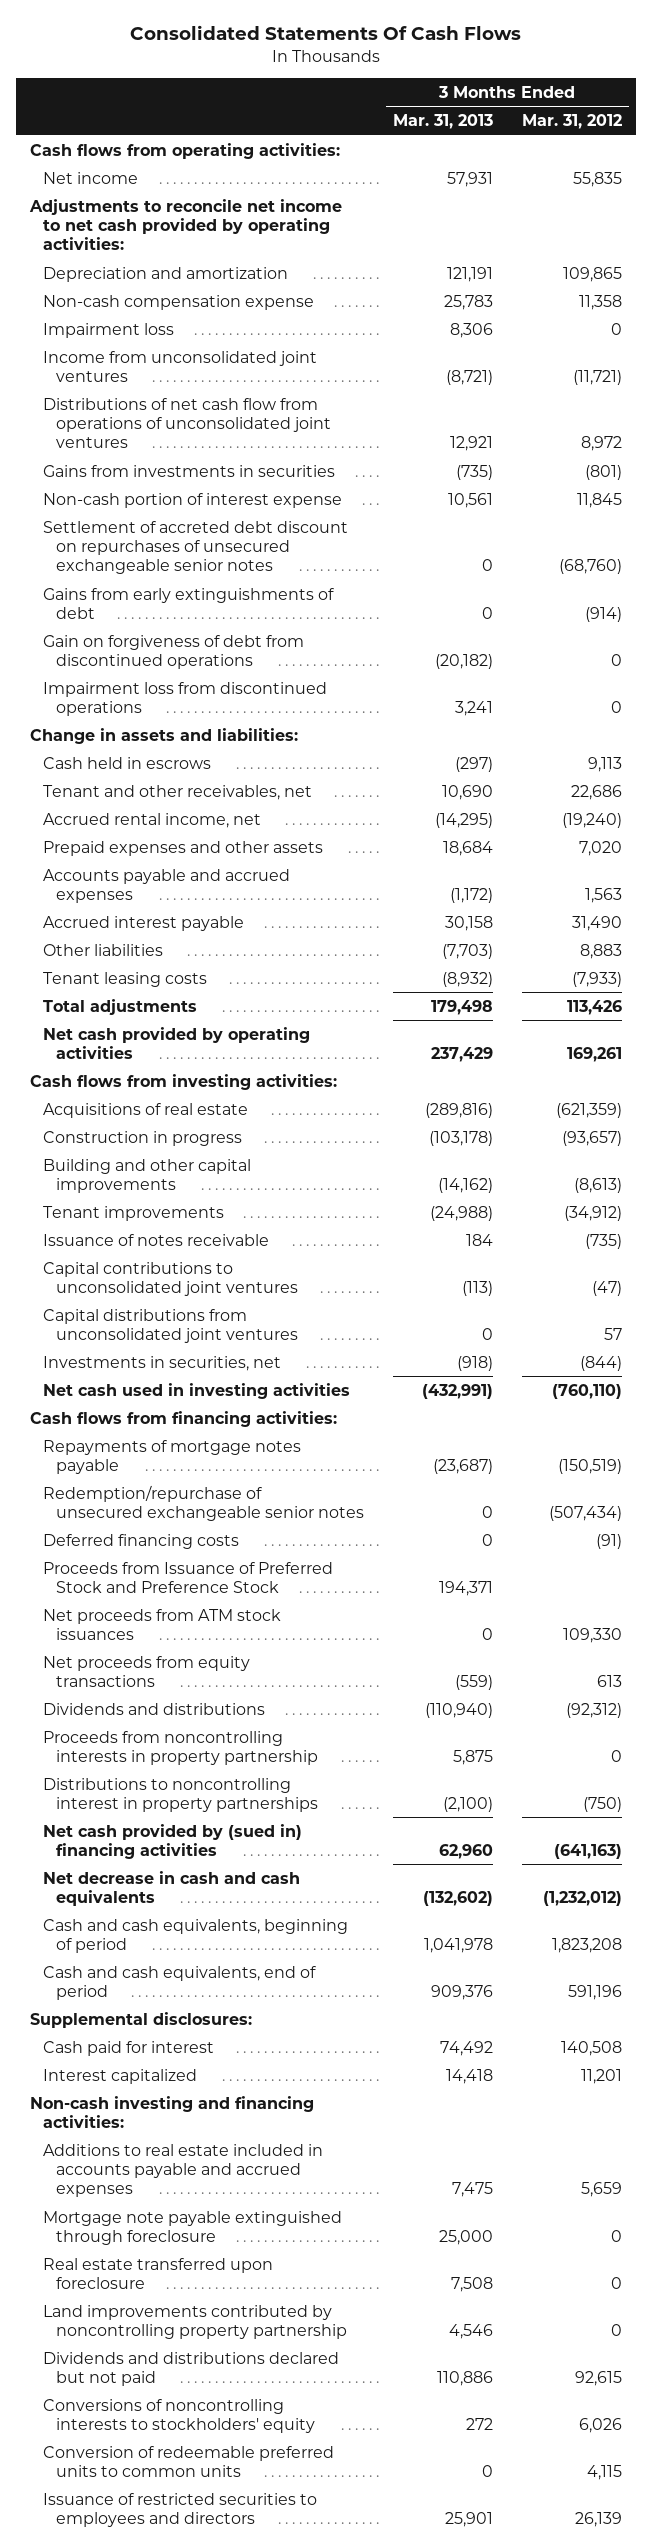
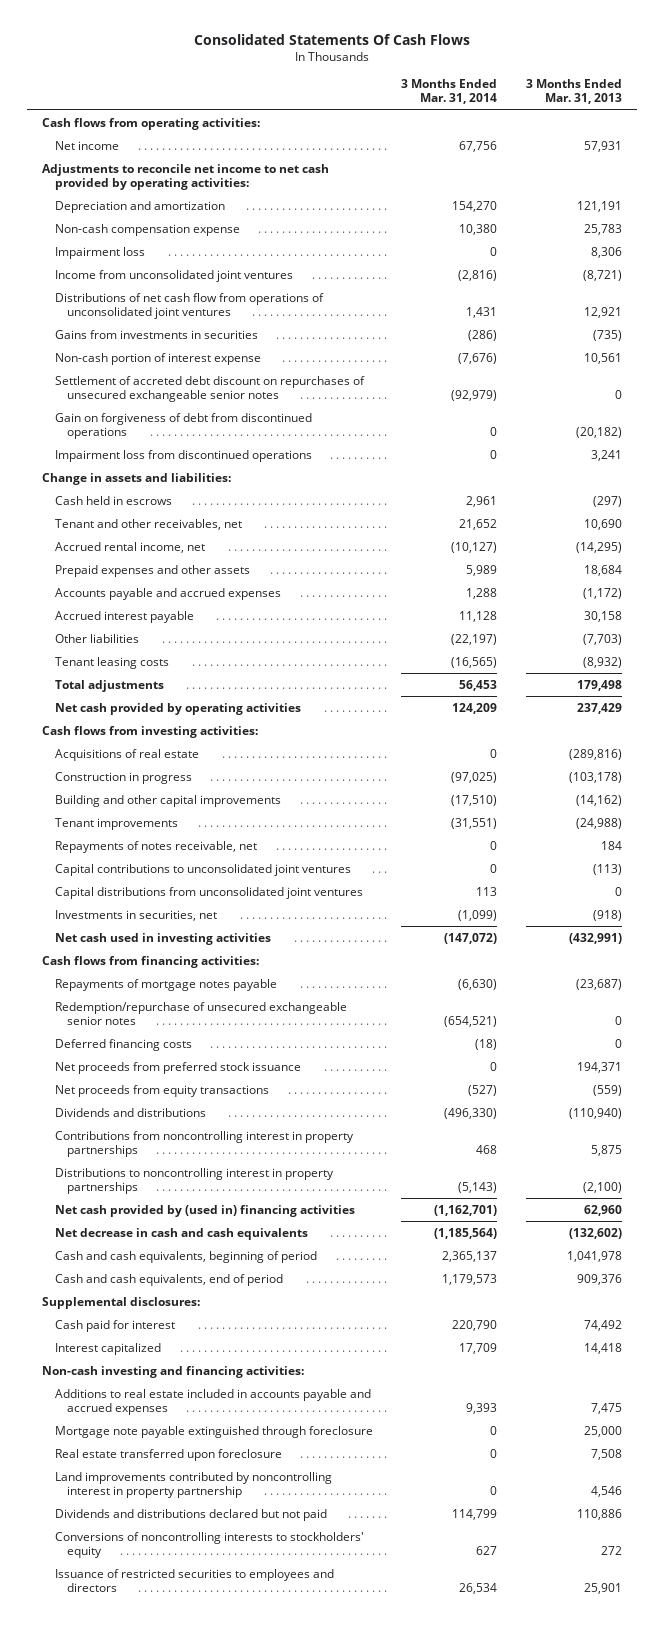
[521,114,622,130] Mar. 31, 2012 -> none
none -> [401,78,498,105] 3 Months Ended Mar. 31, 2014
[43,587,335,619] Gains from early extinguishments of debt -> none
[43,1233,270,1246] Issuance of notes receivable -> [54,840,257,853] Repayments of notes receivable, net
[43,1608,282,1640] Net proceeds from ATM stock issuances -> none
[43,1561,334,1593] Proceeds from Issuance of Preferred Stock and Preference Stock -> [54,1061,301,1074] Net proceeds from preferred stock issuance
[43,1730,319,1765] Proceeds from noncontrolling interests in property partnership -> [54,1130,354,1158] Contributions from noncontrolling interest in property partnerships
[43,1823,303,1859] Net cash provided by (sued in) financing activities -> [54,1204,355,1217] Net cash provided by (used in) financing activities
[43,2304,348,2339] Land improvements contributed by noncontrolling property partnership -> [54,1471,332,1499] Land improvements contributed by noncontrolling interest in property partnership
[43,2445,335,2477] Conversion of redeemable preferred units to common units -> none

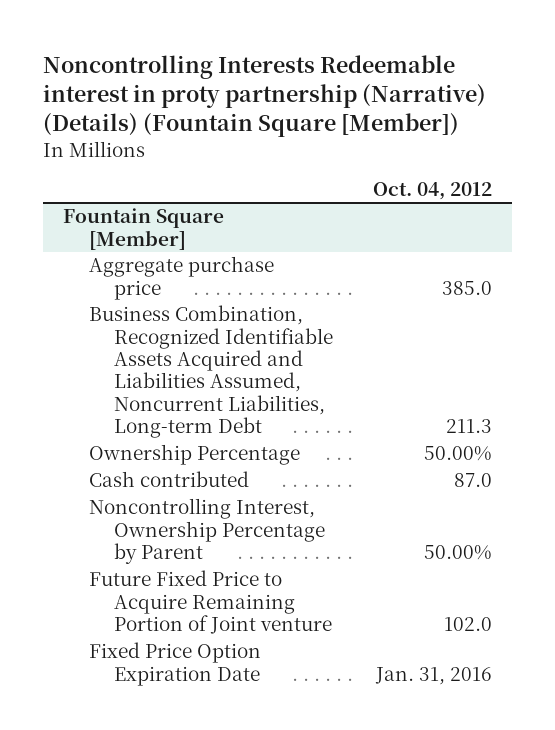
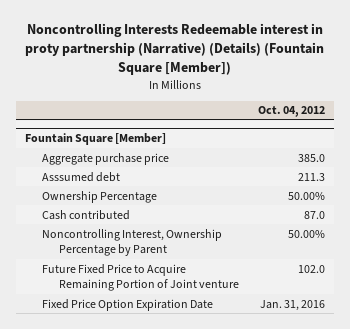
[88,305,333,439] Business Combination, Recognized Identifiable Assets Acquired and Liabilities Assumed, Noncurrent Liabilities, Long-term Debt -> [42,171,121,182] Asssumed debt

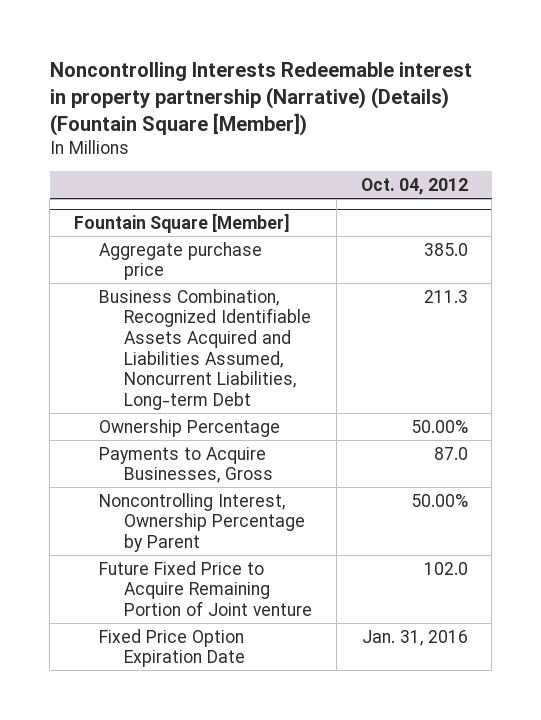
[24,23,324,76] Noncontrolling Interests Redeemable interest in proty partnership (Narrative) (Details) (Fountain Square [Member]) -> [49,61,472,136] Noncontrolling Interests Redeemable interest in property partnership (Narrative) (Details) (Fountain Square [Member])
[42,171,121,182] Asssumed debt -> [99,288,312,410] Business Combination, Recognized Identifiable Assets Acquired and Liabilities Assumed, Noncurrent Liabilities, Long-term Debt
[42,209,131,220] Cash contributed -> [99,446,274,484] Payments to Acquire Businesses, Gross

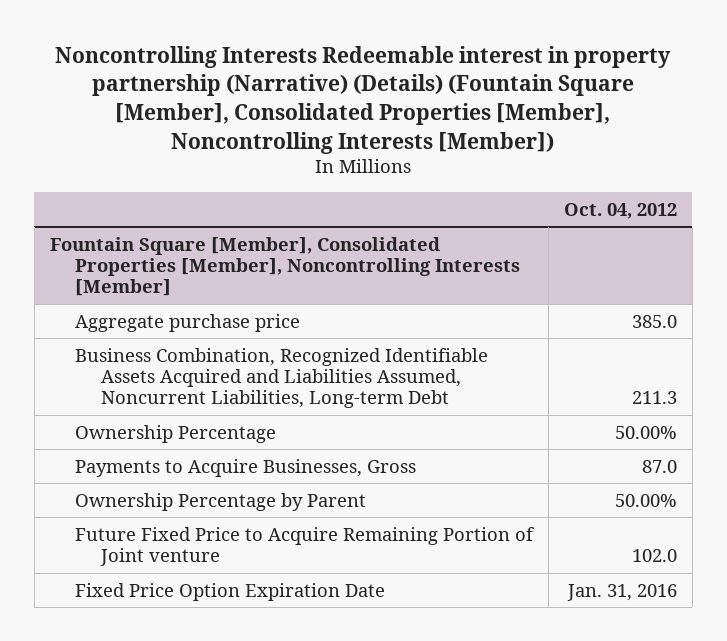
[49,61,472,136] Noncontrolling Interests Redeemable interest in property partnership (Narrative) (Details) (Fountain Square [Member]) -> [55,45,672,154] Noncontrolling Interests Redeemable interest in property partnership (Narrative) (Details) (Fountain Square [Member], Consolidated Properties [Member], Noncontrolling Interests [Member])
[73,212,290,233] Fountain Square [Member] -> none
none -> [49,236,521,297] Fountain Square [Member], Consolidated Properties [Member], Noncontrolling Interests [Member]
[99,492,306,552] Noncontrolling Interest, Ownership Percentage by Parent -> [75,492,367,511] Ownership Percentage by Parent

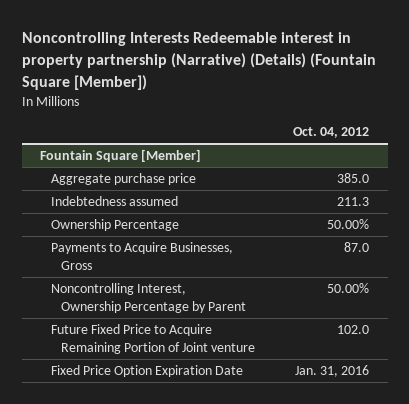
[55,45,672,154] Noncontrolling Interests Redeemable interest in property partnership (Narrative) (Details) (Fountain Square [Member], Consolidated Properties [Member], Noncontrolling Interests [Member]) -> [21,32,376,90] Noncontrolling Interests Redeemable interest in property partnership (Narrative) (Details) (Fountain Square [Member])
[49,236,521,297] Fountain Square [Member], Consolidated Properties [Member], Noncontrolling Interests [Member] -> none
none -> [40,149,202,163] Fountain Square [Member]
[75,347,489,409] Business Combination, Recognized Identifiable Assets Acquired and Liabilities Assumed, Noncurrent Liabilities, Long-term Debt -> [50,196,178,207] Indebtedness assumed
[75,492,367,511] Ownership Percentage by Parent -> [50,283,247,313] Noncontrolling Interest, Ownership Percentage by Parent

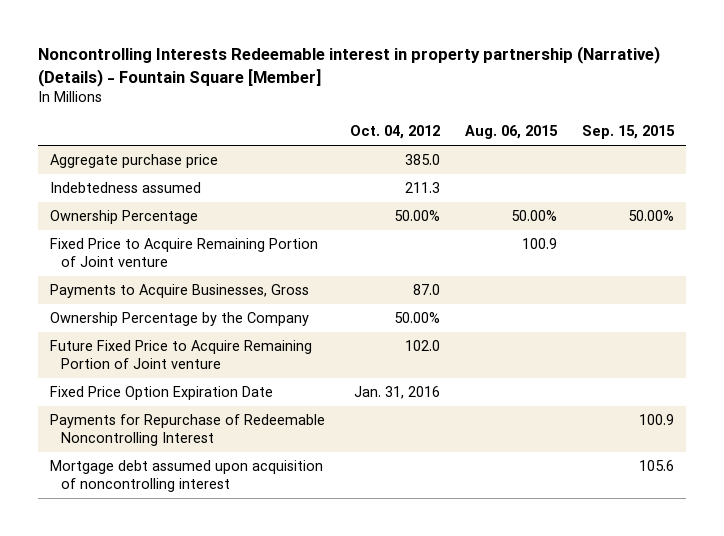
[21,32,376,90] Noncontrolling Interests Redeemable interest in property partnership (Narrative) (Details) (Fountain Square [Member]) -> [37,46,660,87] Noncontrolling Interests Redeemable interest in property partnership (Narrative) (Details) - Fountain Square [Member]
none -> [465,124,559,139] Aug. 06, 2015
none -> [581,124,675,139] Sep. 15, 2015
[40,149,202,163] Fountain Square [Member] -> none
none -> [50,238,319,267] Fixed Price to Acquire Remaining Portion of Joint venture
[50,283,247,313] Noncontrolling Interest, Ownership Percentage by Parent -> [50,312,310,327] Ownership Percentage by the Company
none -> [50,414,326,446] Payments for Repurchase of Redeemable Noncontrolling Interest
none -> [50,460,324,492] Mortgage debt assumed upon acquisition of noncontrolling interest

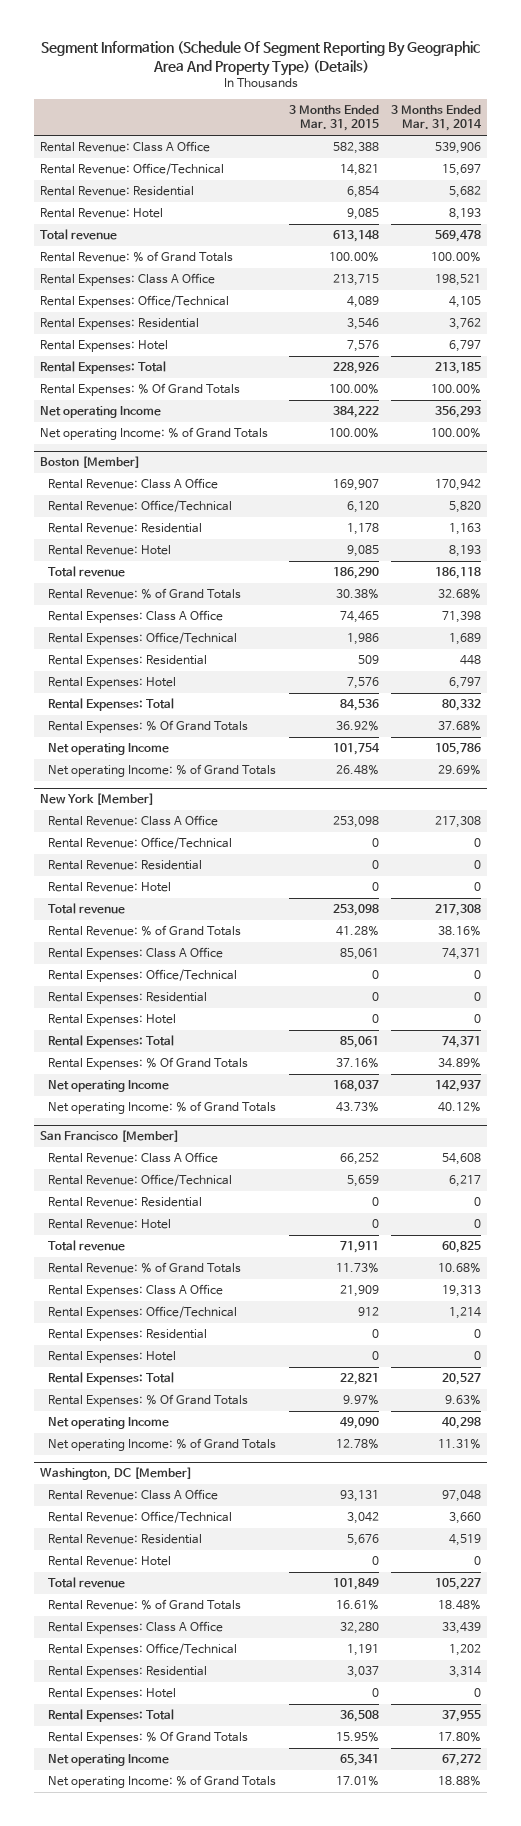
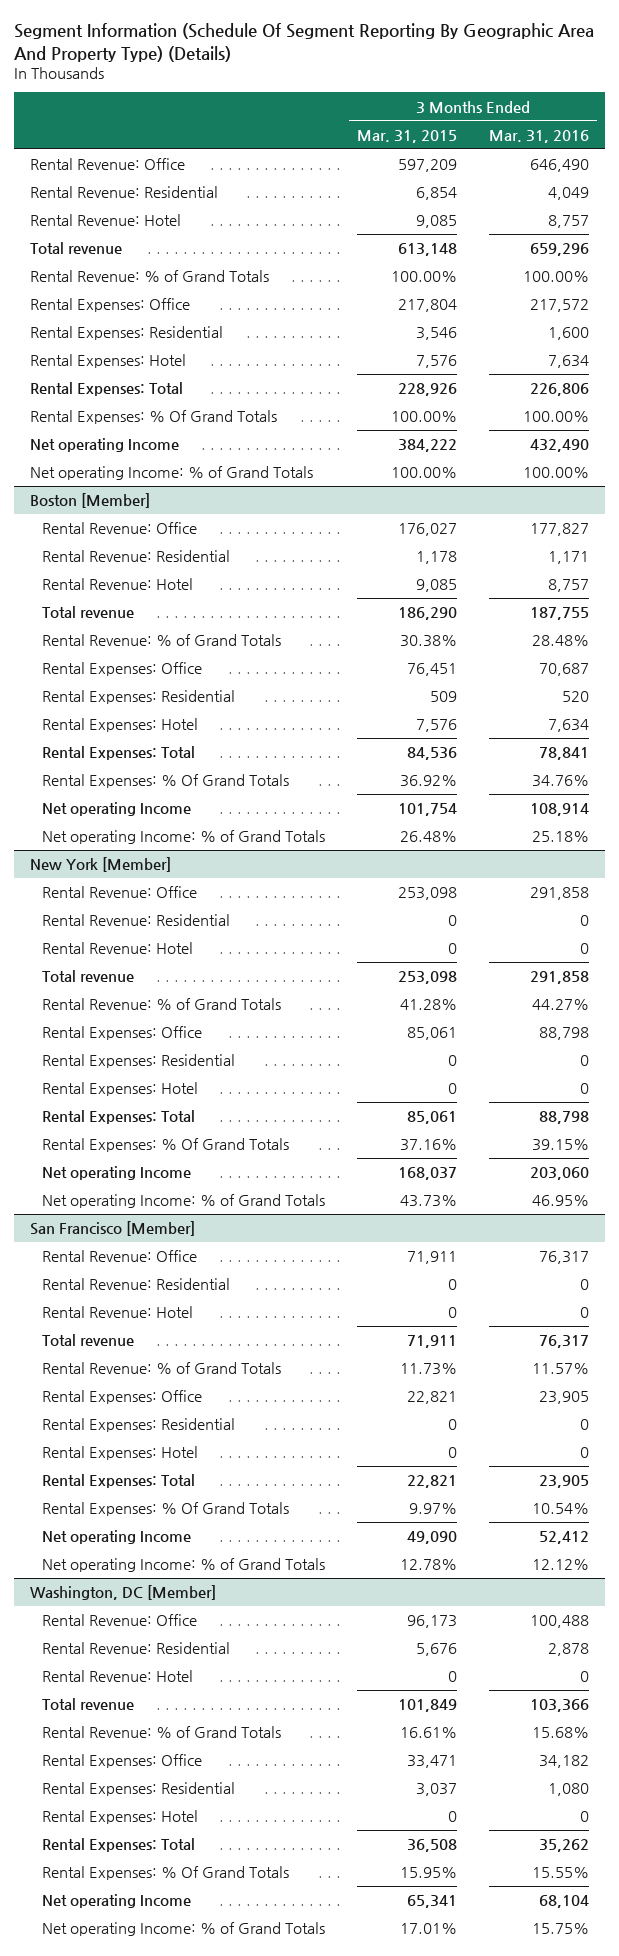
[391,104,483,132] 3 Months Ended Mar. 31, 2014 -> none
none -> [489,129,590,143] Mar. 31, 2016
[39,163,224,176] Rental Revenue: Office/Technical -> none
[39,141,210,153] Rental Revenue: Class A Office -> [30,158,186,171] Rental Revenue: Office
[332,142,379,155] 582,388 -> [398,159,458,173] 597,209
[39,295,229,309] Rental Expenses: Office/Technical -> none
[39,273,215,287] Rental Expenses: Class A Office -> [30,298,191,313] Rental Expenses: Office
[332,274,379,287] 213,715 -> [398,299,458,313] 217,804
[48,500,233,513] Rental Revenue: Office/Technical -> none
[48,478,219,490] Rental Revenue: Class A Office -> [41,522,197,535] Rental Revenue: Office
[332,479,379,492] 169,907 -> [398,523,458,537] 176,027
[48,632,238,646] Rental Expenses: Office/Technical -> none
[48,610,224,624] Rental Expenses: Class A Office -> [41,662,202,677] Rental Expenses: Office
[339,611,379,624] 74,465 -> [407,663,458,677] 76,451
[48,837,233,850] Rental Revenue: Office/Technical -> none
[48,815,219,827] Rental Revenue: Class A Office -> [41,886,197,899] Rental Revenue: Office
[48,969,238,983] Rental Expenses: Office/Technical -> none
[48,947,224,961] Rental Expenses: Class A Office -> [41,1026,202,1041] Rental Expenses: Office
[48,1174,233,1187] Rental Revenue: Office/Technical -> none
[48,1152,219,1164] Rental Revenue: Class A Office -> [41,1250,197,1263] Rental Revenue: Office
[339,1153,379,1166] 66,252 -> [407,1251,458,1265] 71,911
[48,1306,238,1320] Rental Expenses: Office/Technical -> none
[48,1284,224,1298] Rental Expenses: Class A Office -> [41,1390,202,1405] Rental Expenses: Office
[339,1285,379,1298] 21,909 -> [407,1391,458,1405] 22,821
[48,1511,233,1524] Rental Revenue: Office/Technical -> none
[48,1489,219,1501] Rental Revenue: Class A Office -> [41,1614,197,1627] Rental Revenue: Office
[339,1490,379,1503] 93,131 -> [407,1615,458,1629] 96,173
[48,1643,238,1657] Rental Expenses: Office/Technical -> none
[48,1621,224,1635] Rental Expenses: Class A Office -> [41,1754,202,1769] Rental Expenses: Office
[339,1622,379,1635] 32,280 -> [407,1755,458,1769] 33,471

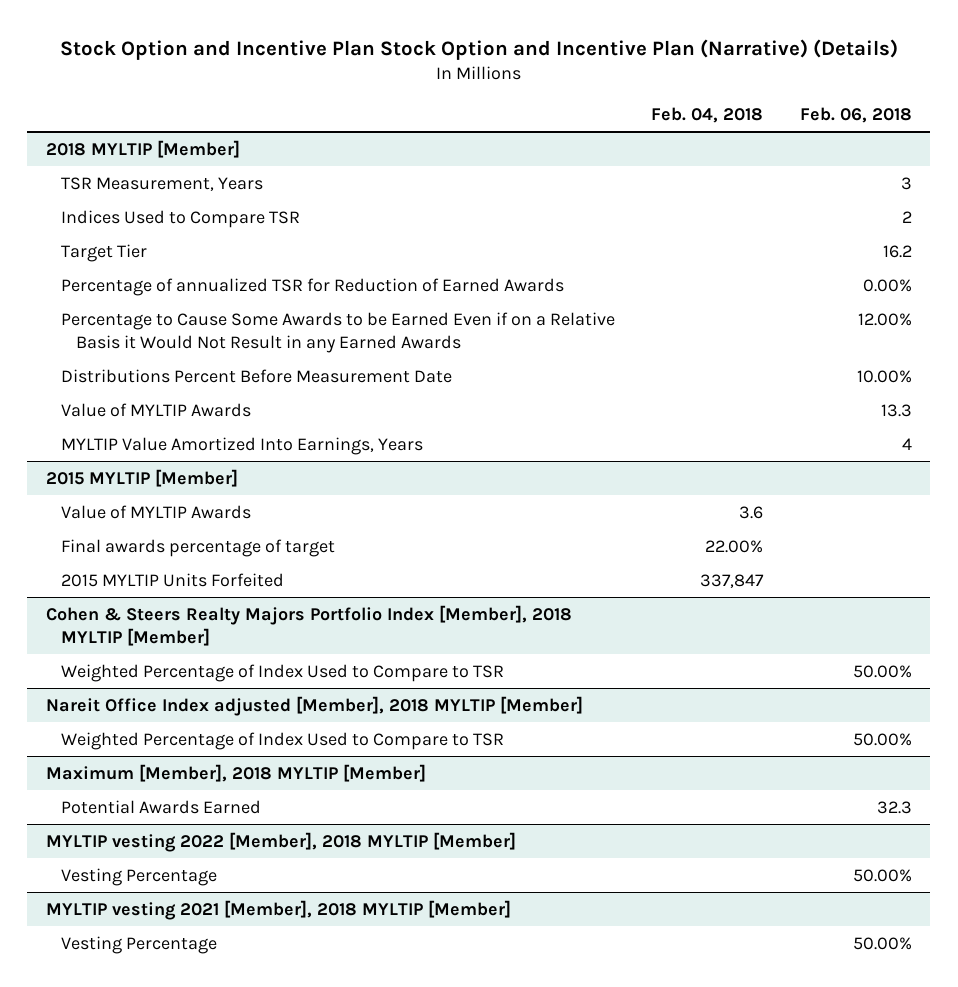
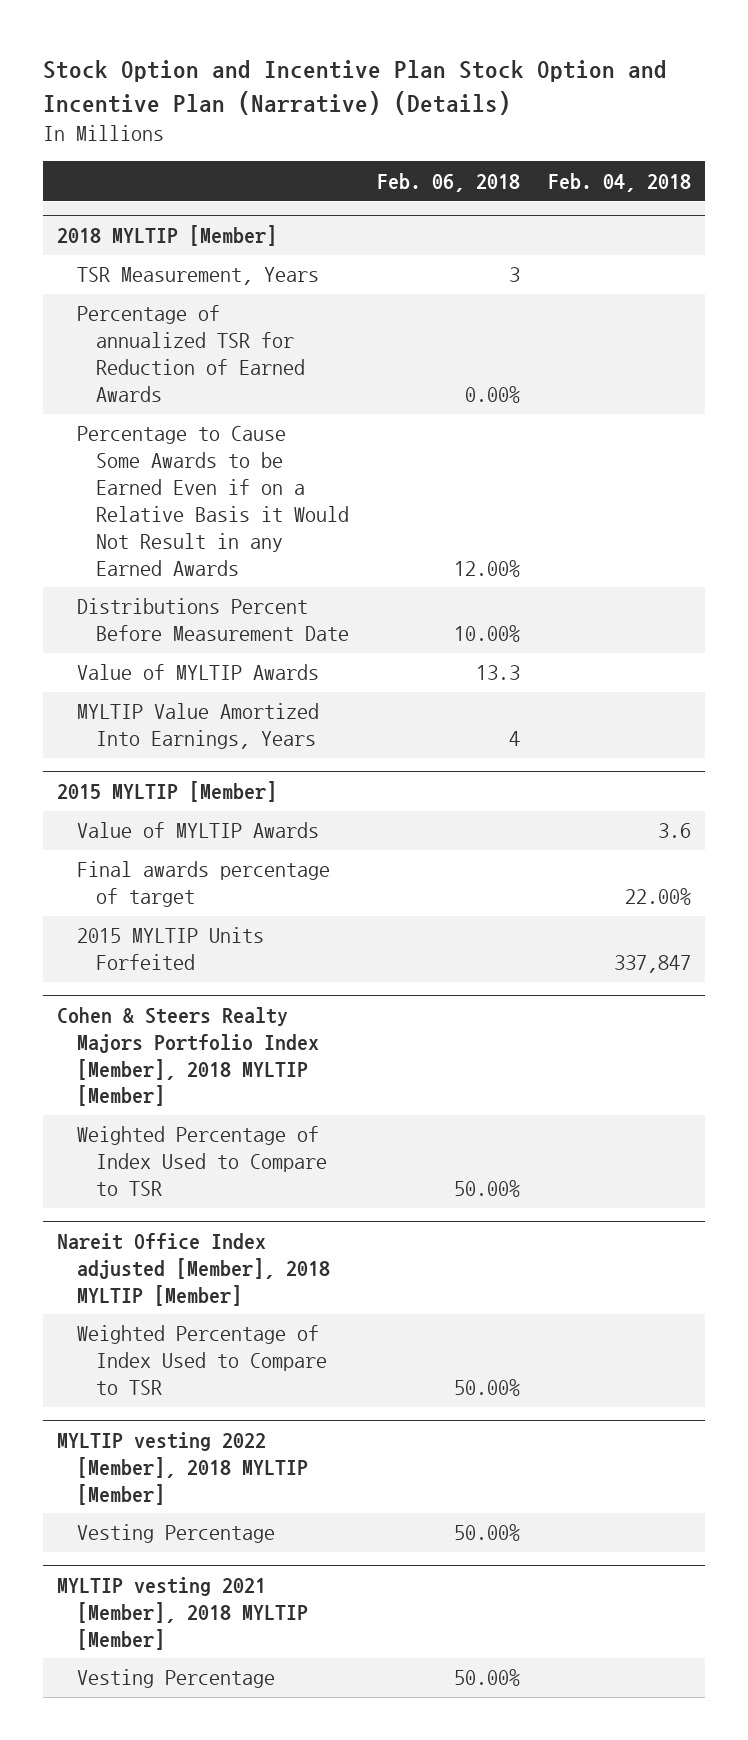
[60,209,300,228] Indices Used to Compare TSR -> none
[60,243,147,262] Target Tier -> none
[45,763,426,782] Maximum [Member], 2018 MYLTIP [Member] -> none
[60,799,261,814] Potential Awards Earned -> none

